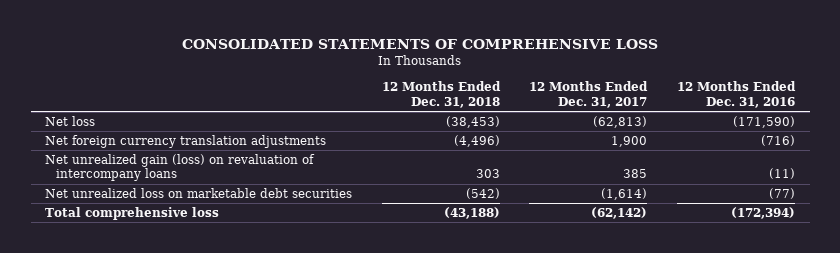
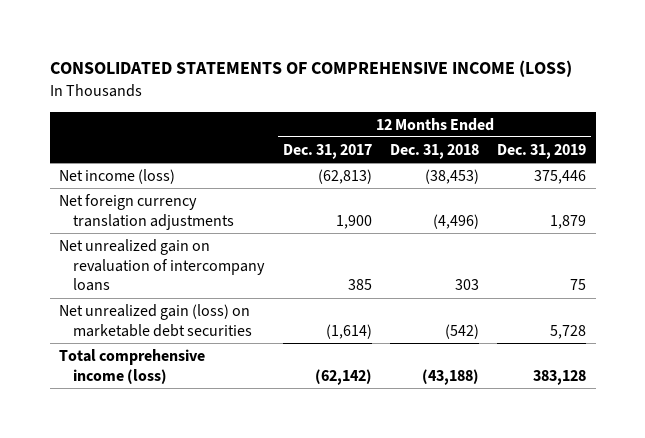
[182,39,659,50] CONSOLIDATED STATEMENTS OF COMPREHENSIVE LOSS -> [49,60,572,78] CONSOLIDATED STATEMENTS OF COMPREHENSIVE INCOME (LOSS)
[677,81,797,108] 12 Months Ended Dec. 31, 2016 -> none
none -> [497,143,587,159] Dec. 31, 2019
[45,115,96,126] Net loss -> [58,168,175,184] Net income (loss)
[45,153,316,182] Net unrealized gain (loss) on revaluation of intercompany loans -> [58,238,266,292] Net unrealized gain on revaluation of intercompany loans
[45,187,353,198] Net unrealized loss on marketable debt securities -> [58,303,253,337] Net unrealized gain (loss) on marketable debt securities
[45,206,220,220] Total comprehensive loss -> [58,348,205,384] Total comprehensive income (loss)

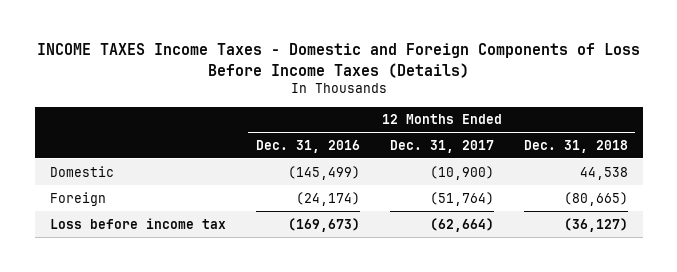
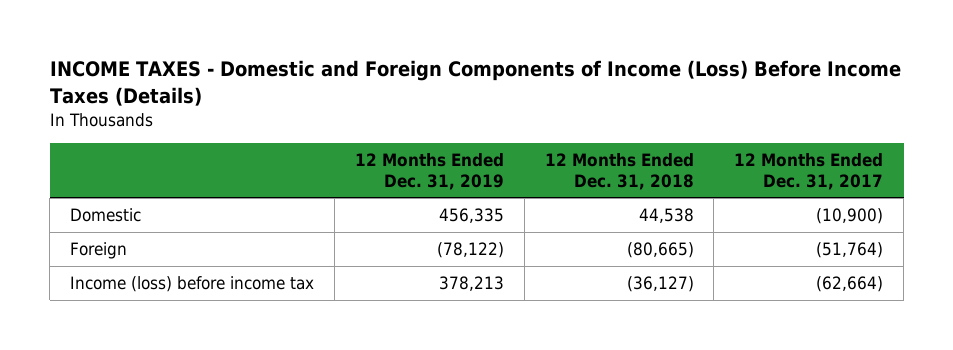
[36,43,640,78] INCOME TAXES Income Taxes - Domestic and Foreign Components of Loss Before Income Taxes (Details) -> [49,60,901,106] INCOME TAXES - Domestic and Foreign Components of Income (Loss) Before Income Taxes (Details)
[255,139,360,153] Dec. 31, 2016 -> none
none -> [354,153,504,190] 12 Months Ended Dec. 31, 2019
[49,217,226,229] Loss before income tax -> [69,276,314,293] Income (loss) before income tax

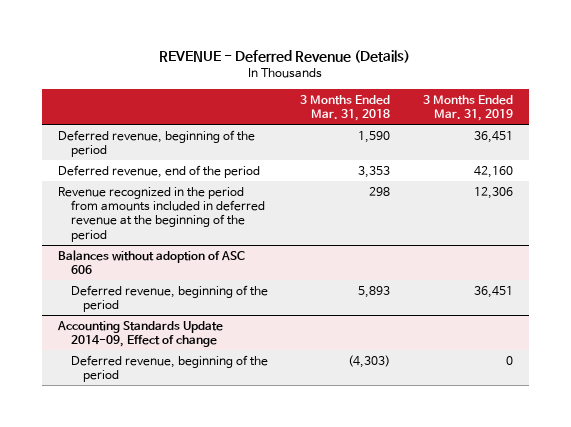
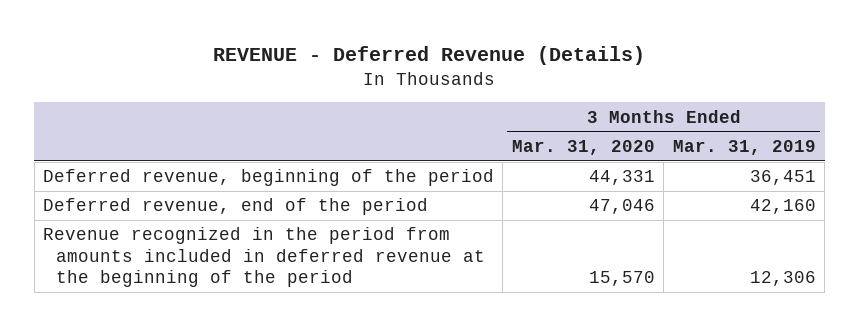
[300,94,391,121] 3 Months Ended Mar. 31, 2018 -> none
none -> [511,140,655,156] Mar. 31, 2020
[58,249,246,275] Balances without adoption of ASC 606 -> none
[70,284,268,313] Deferred revenue, beginning of the period -> none
[57,320,224,348] Accounting Standards Update 2014-09, Effect of change -> none
[70,354,268,383] Deferred revenue, beginning of the period -> none

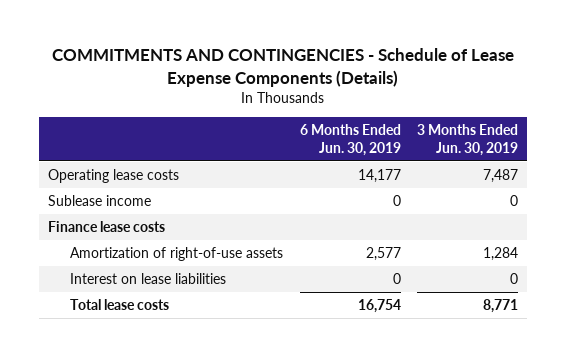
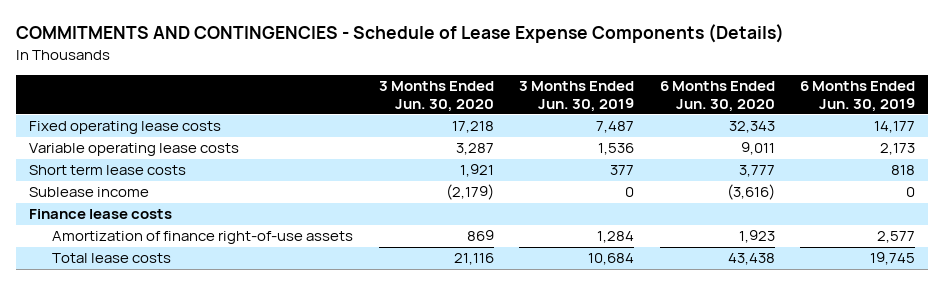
none -> [378,80,494,112] 3 Months Ended Jun. 30, 2020
none -> [659,80,775,112] 6 Months Ended Jun. 30, 2020
[47,168,179,183] Operating lease costs -> [28,121,221,135] Fixed operating lease costs
none -> [28,143,239,157] Variable operating lease costs
none -> [28,165,186,176] Short term lease costs
[69,272,226,284] Interest on lease liabilities -> none
[69,246,283,261] Amortization of right-of-use assets -> [52,231,354,245] Amortization of finance right-of-use assets
[357,298,401,313] 16,754 -> [870,252,916,266] 19,745
[483,298,519,313] 8,771 -> [588,253,635,266] 10,684

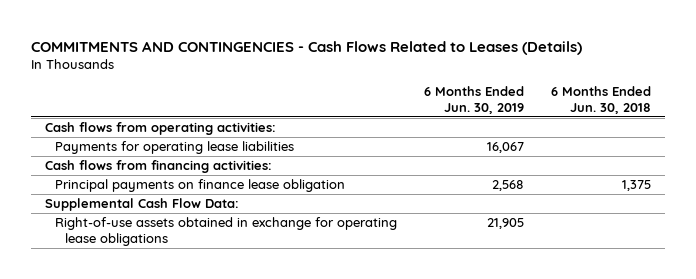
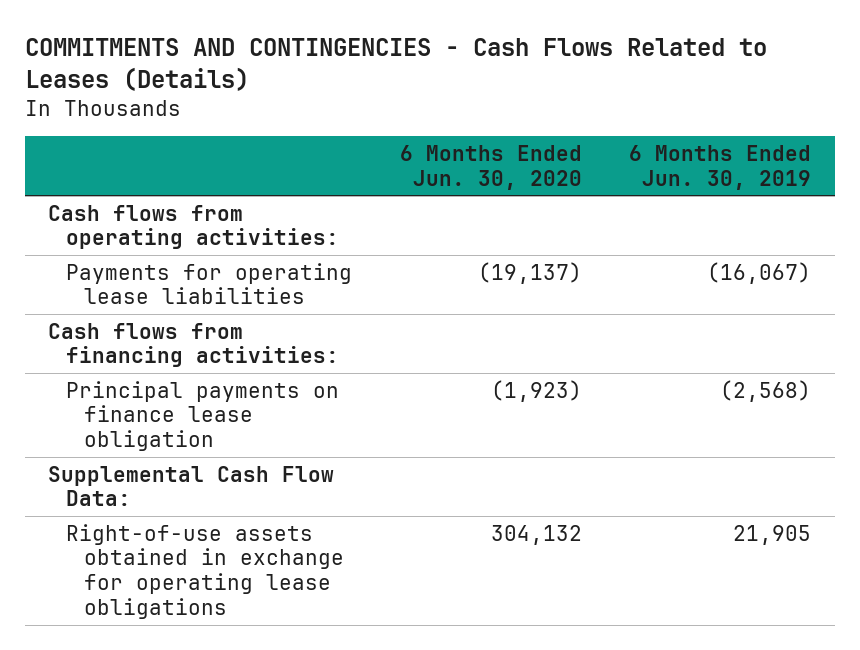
[551,86,652,115] 6 Months Ended Jun. 30, 2018 -> none
none -> [399,144,582,190] 6 Months Ended Jun. 30, 2020
[487,142,525,154] 16,067 -> [707,261,812,284] (16,067)
[492,180,525,192] 2,568 -> [720,379,812,402] (2,568)

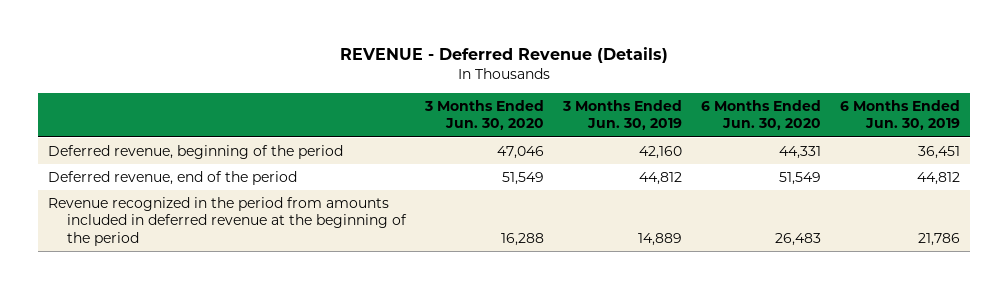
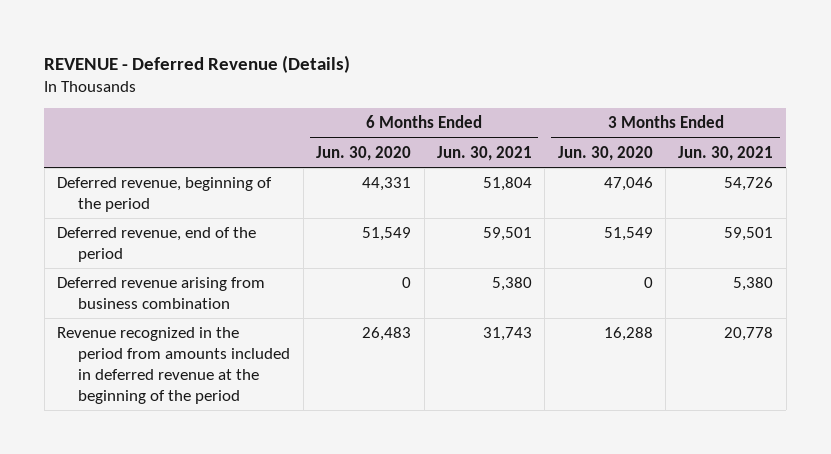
[561,100,682,131] 3 Months Ended Jun. 30, 2019 -> none
[840,100,961,131] 6 Months Ended Jun. 30, 2019 -> none
none -> [436,145,532,161] Jun. 30, 2021
none -> [678,145,774,161] Jun. 30, 2021
none -> [57,277,266,309] Deferred revenue arising from business combination

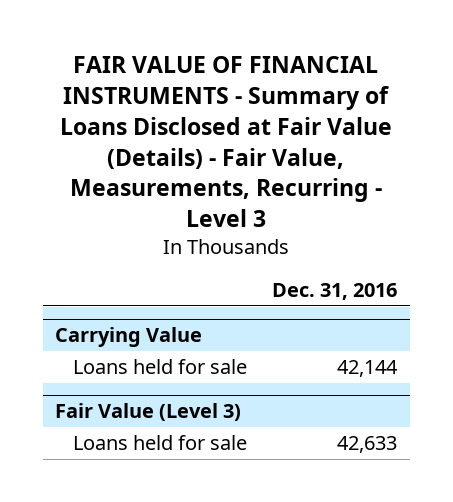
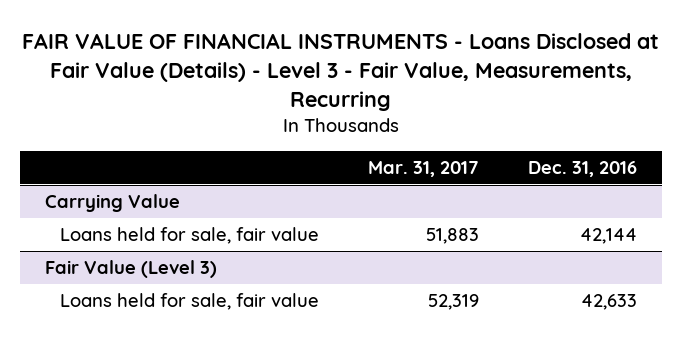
[60,56,393,228] FAIR VALUE OF FINANCIAL INSTRUMENTS - Summary of Loans Disclosed at Fair Value (Details) - Fair Value, Measurements, Recurring - Level 3 -> [21,32,659,111] FAIR VALUE OF FINANCIAL INSTRUMENTS - Loans Disclosed at Fair Value (Details) - Level 3 - Fair Value, Measurements, Recurring
none -> [367,160,479,177] Mar. 31, 2017
[72,359,247,375] Loans held for sale -> [59,227,319,245] Loans held for sale, fair value
[72,435,247,451] Loans held for sale -> [59,293,319,311] Loans held for sale, fair value

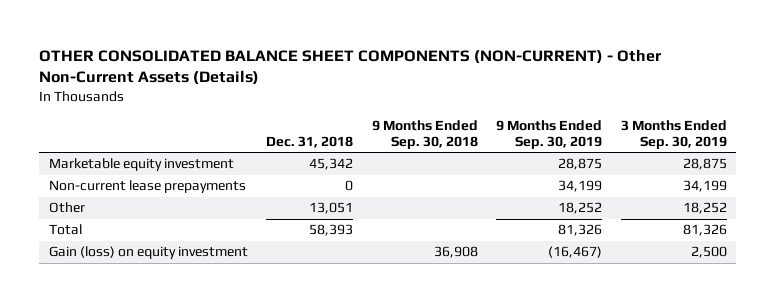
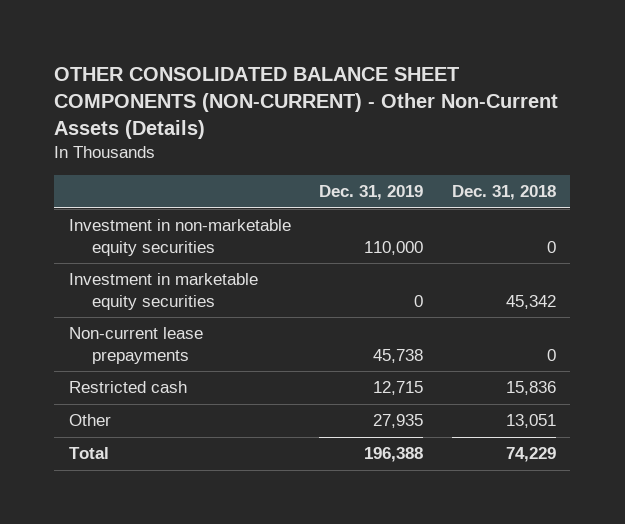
[371,119,478,149] 9 Months Ended Sep. 30, 2018 -> none
[496,119,603,149] 9 Months Ended Sep. 30, 2019 -> none
[621,119,728,149] 3 Months Ended Sep. 30, 2019 -> none
none -> [319,185,424,201] Dec. 31, 2019
none -> [68,219,291,256] Investment in non-marketable equity securities
[48,158,234,172] Marketable equity investment -> [68,273,258,310] Investment in marketable equity securities
none -> [68,381,187,394] Restricted cash
[48,246,248,260] Gain (loss) on equity investment -> none
[309,224,354,237] 58,393 -> [505,447,556,463] 74,229

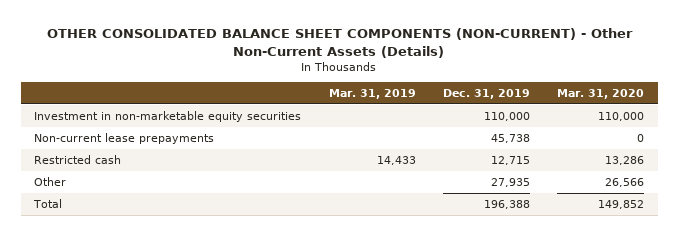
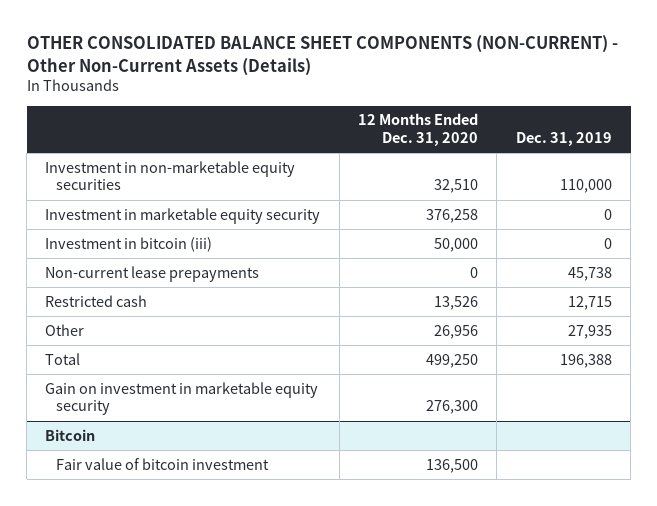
[328,89,416,100] Mar. 31, 2019 -> none
[557,89,645,100] Mar. 31, 2020 -> none
none -> [358,113,479,147] 12 Months Ended Dec. 31, 2020
none -> [45,207,321,224] Investment in marketable equity security
none -> [45,236,213,252] Investment in bitcoin (iii)
none -> [45,381,319,416] Gain on investment in marketable equity security
none -> [45,428,96,441] Bitcoin
none -> [56,457,270,470] Fair value of bitcoin investment

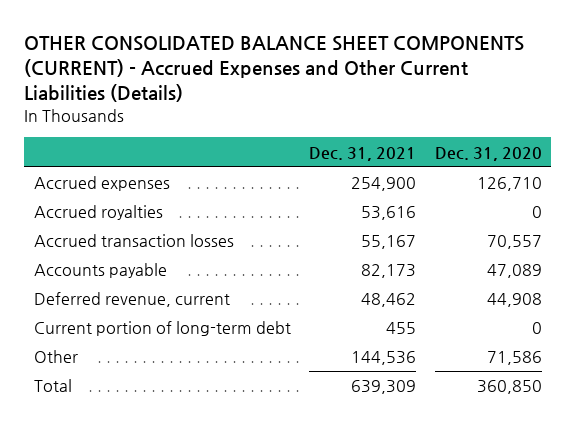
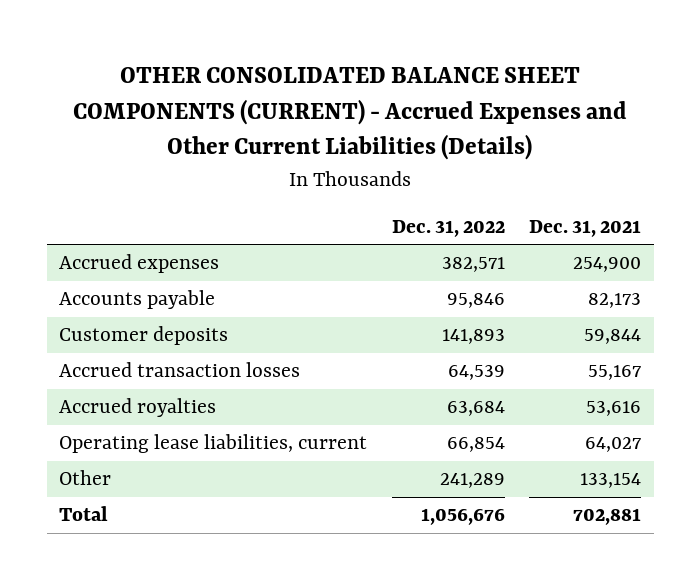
[434,146,542,161] Dec. 31, 2020 -> none
none -> [391,220,505,238] Dec. 31, 2022
[33,292,230,308] Deferred revenue, current -> none
[33,321,291,337] Current portion of long-term debt -> none
none -> [59,326,229,346] Customer deposits
[33,234,234,248] Accrued transaction losses -> [59,362,301,378] Accrued transaction losses
[33,205,163,221] Accrued royalties -> [59,398,217,418] Accrued royalties
none -> [59,434,368,454] Operating lease liabilities, current
[351,351,417,366] 144,536 -> [580,473,642,489] 133,154
[351,380,417,395] 639,309 -> [573,508,642,526] 702,881

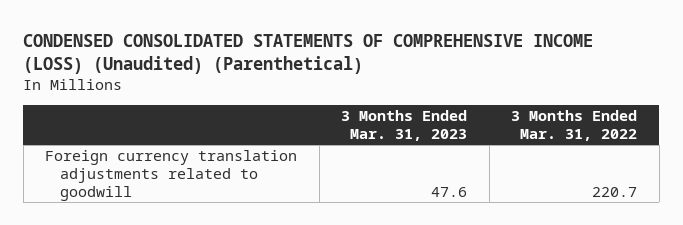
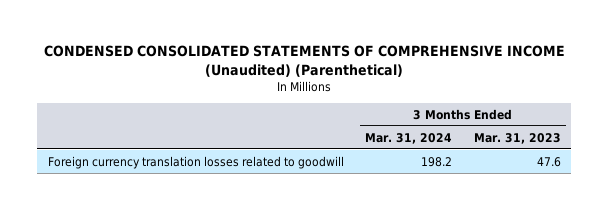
[23,33,594,74] CONDENSED CONSOLIDATED STATEMENTS OF COMPREHENSIVE INCOME (LOSS) (Unaudited) (Parenthetical) -> [44,45,566,77] CONDENSED CONSOLIDATED STATEMENTS OF COMPREHENSIVE INCOME (Unaudited) (Parenthetical)
[511,110,638,141] 3 Months Ended Mar. 31, 2022 -> none
none -> [365,132,453,144] Mar. 31, 2024
[45,150,298,201] Foreign currency translation adjustments related to goodwill -> [48,155,345,169] Foreign currency translation losses related to goodwill

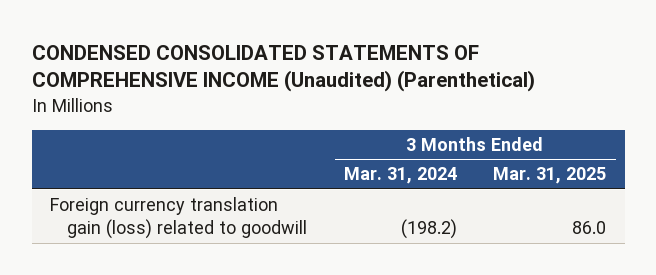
[473,132,561,144] Mar. 31, 2023 -> none
none -> [493,167,607,185] Mar. 31, 2025
[48,155,345,169] Foreign currency translation losses related to goodwill -> [50,197,307,240] Foreign currency translation gain (loss) related to goodwill
[421,156,453,167] 198.2 -> [400,219,457,240] (198.2)

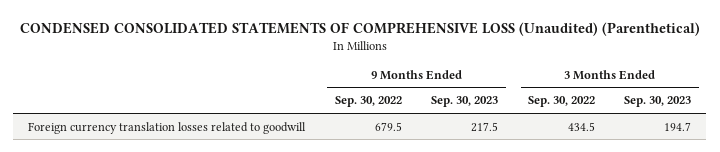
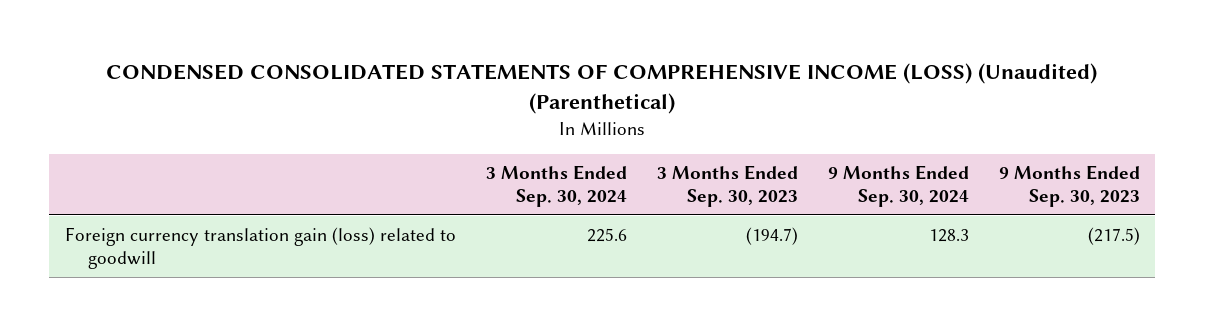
[19,21,700,36] CONDENSED CONSOLIDATED STATEMENTS OF COMPREHENSIVE LOSS (Unaudited) (Parenthetical) -> [106,63,1098,114] CONDENSED CONSOLIDATED STATEMENTS OF COMPREHENSIVE INCOME (LOSS) (Unaudited) (Parenthetical)
[334,96,402,108] Sep. 30, 2022 -> none
[527,96,595,108] Sep. 30, 2022 -> none
none -> [485,164,627,208] 3 Months Ended Sep. 30, 2024
none -> [827,164,969,208] 9 Months Ended Sep. 30, 2024
[28,121,307,134] Foreign currency translation losses related to goodwill -> [64,227,456,270] Foreign currency translation gain (loss) related to goodwill
[471,121,499,132] 217.5 -> [1088,227,1141,246] (217.5)
[664,121,692,131] 194.7 -> [745,227,798,246] (194.7)

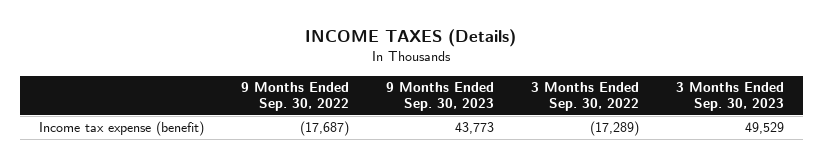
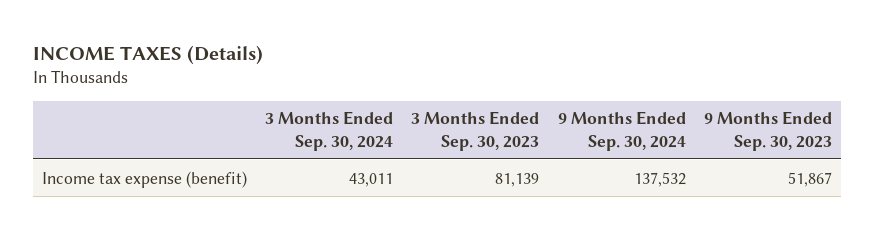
[240,81,349,112] 9 Months Ended Sep. 30, 2022 -> none
[531,81,640,112] 3 Months Ended Sep. 30, 2022 -> none
none -> [265,111,394,151] 3 Months Ended Sep. 30, 2024
none -> [557,111,686,151] 9 Months Ended Sep. 30, 2024
[454,122,494,135] 43,773 -> [787,171,832,187] 51,867
[745,122,785,135] 49,529 -> [495,172,540,187] 81,139

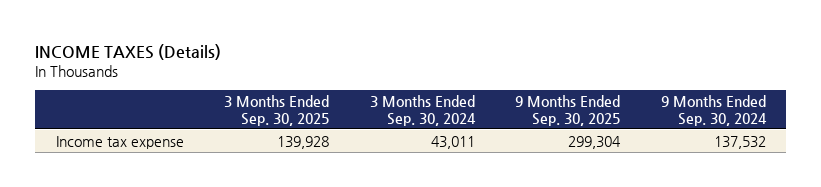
[411,111,540,151] 3 Months Ended Sep. 30, 2023 -> none
[703,111,832,151] 9 Months Ended Sep. 30, 2023 -> none
none -> [224,94,330,126] 3 Months Ended Sep. 30, 2025
none -> [515,94,621,126] 9 Months Ended Sep. 30, 2025
[41,170,247,188] Income tax expense (benefit) -> [55,135,184,149] Income tax expense

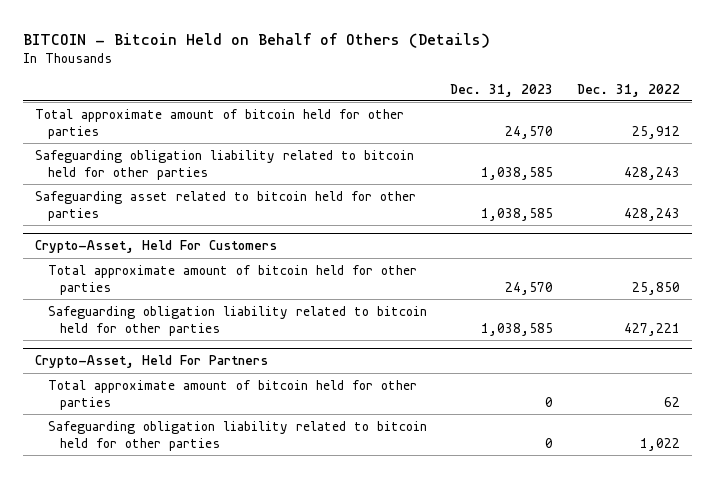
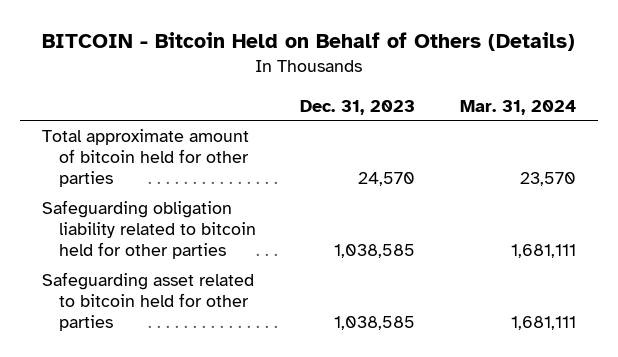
[577,83,681,97] Dec. 31, 2022 -> none
none -> [460,99,577,115] Mar. 31, 2024
[35,240,278,254] Crypto-Asset, Held For Customers -> none
[47,264,417,296] Total approximate amount of bitcoin held for other parties -> none
[47,305,427,337] Safeguarding obligation liability related to bitcoin held for other parties -> none
[35,355,269,369] Crypto-Asset, Held For Partners -> none
[47,379,417,411] Total approximate amount of bitcoin held for other parties -> none
[47,420,427,452] Safeguarding obligation liability related to bitcoin held for other parties -> none

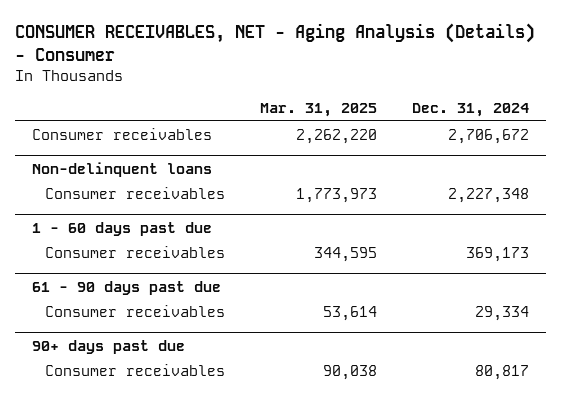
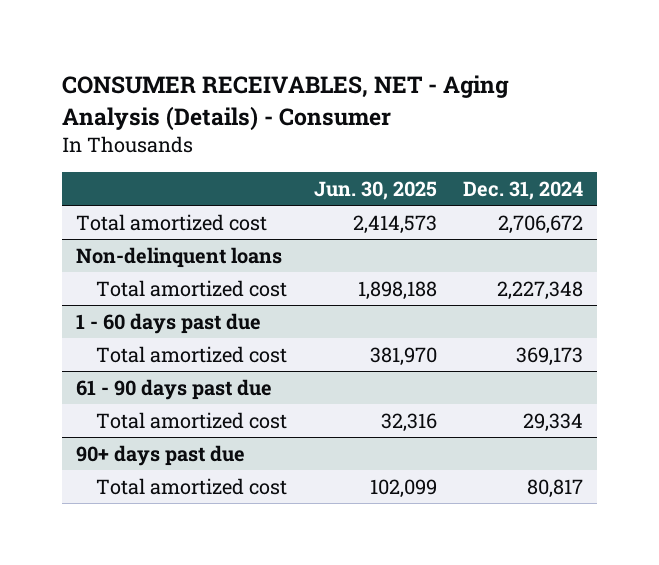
[259,103,377,118] Mar. 31, 2025 -> none
none -> [313,180,437,200] Jun. 30, 2025
[32,127,213,140] Consumer receivables -> [75,213,267,231] Total amortized cost
[44,186,225,199] Consumer receivables -> [95,279,287,297] Total amortized cost
[44,245,225,258] Consumer receivables -> [95,345,287,363] Total amortized cost
[44,304,225,317] Consumer receivables -> [95,411,287,429] Total amortized cost
[44,363,225,376] Consumer receivables -> [95,477,287,495] Total amortized cost

